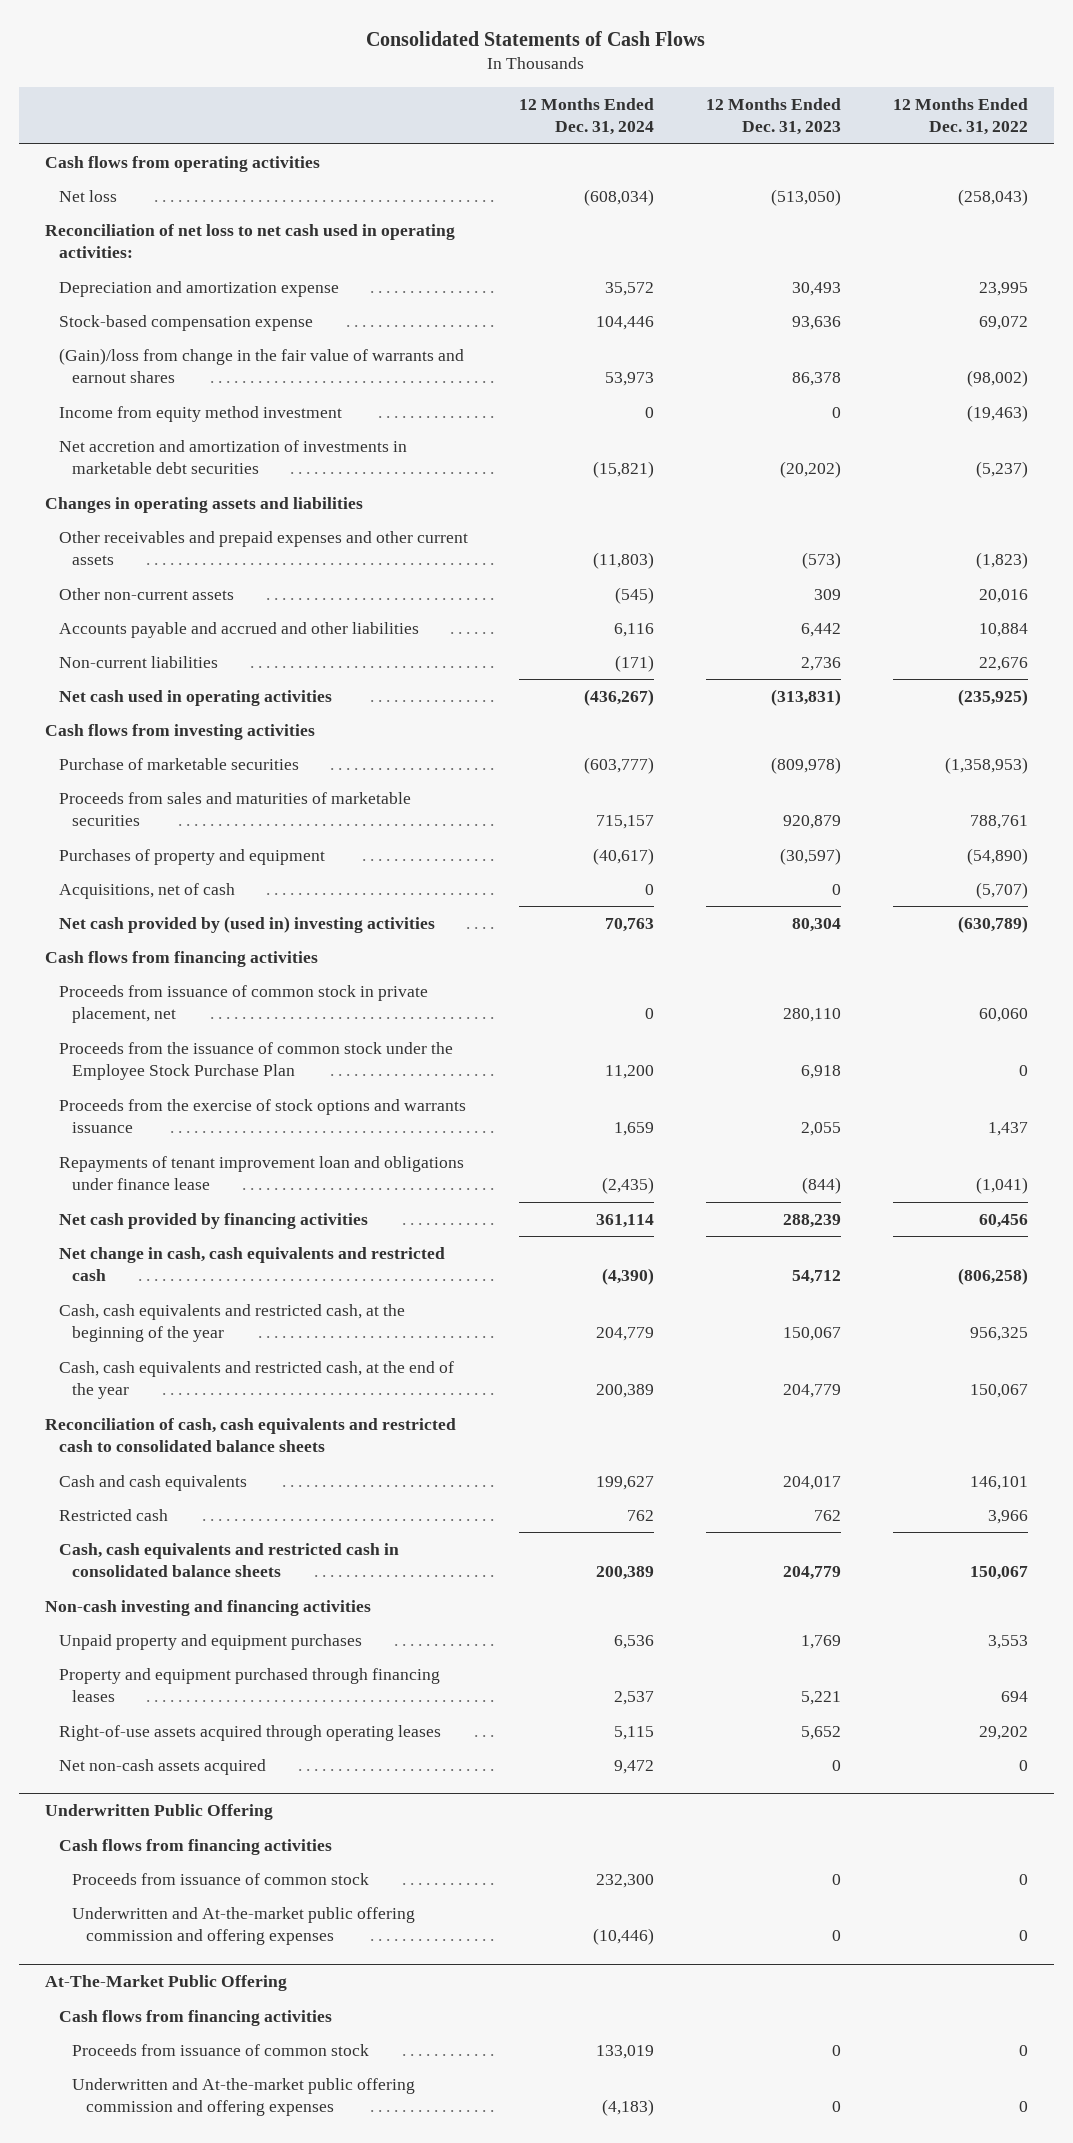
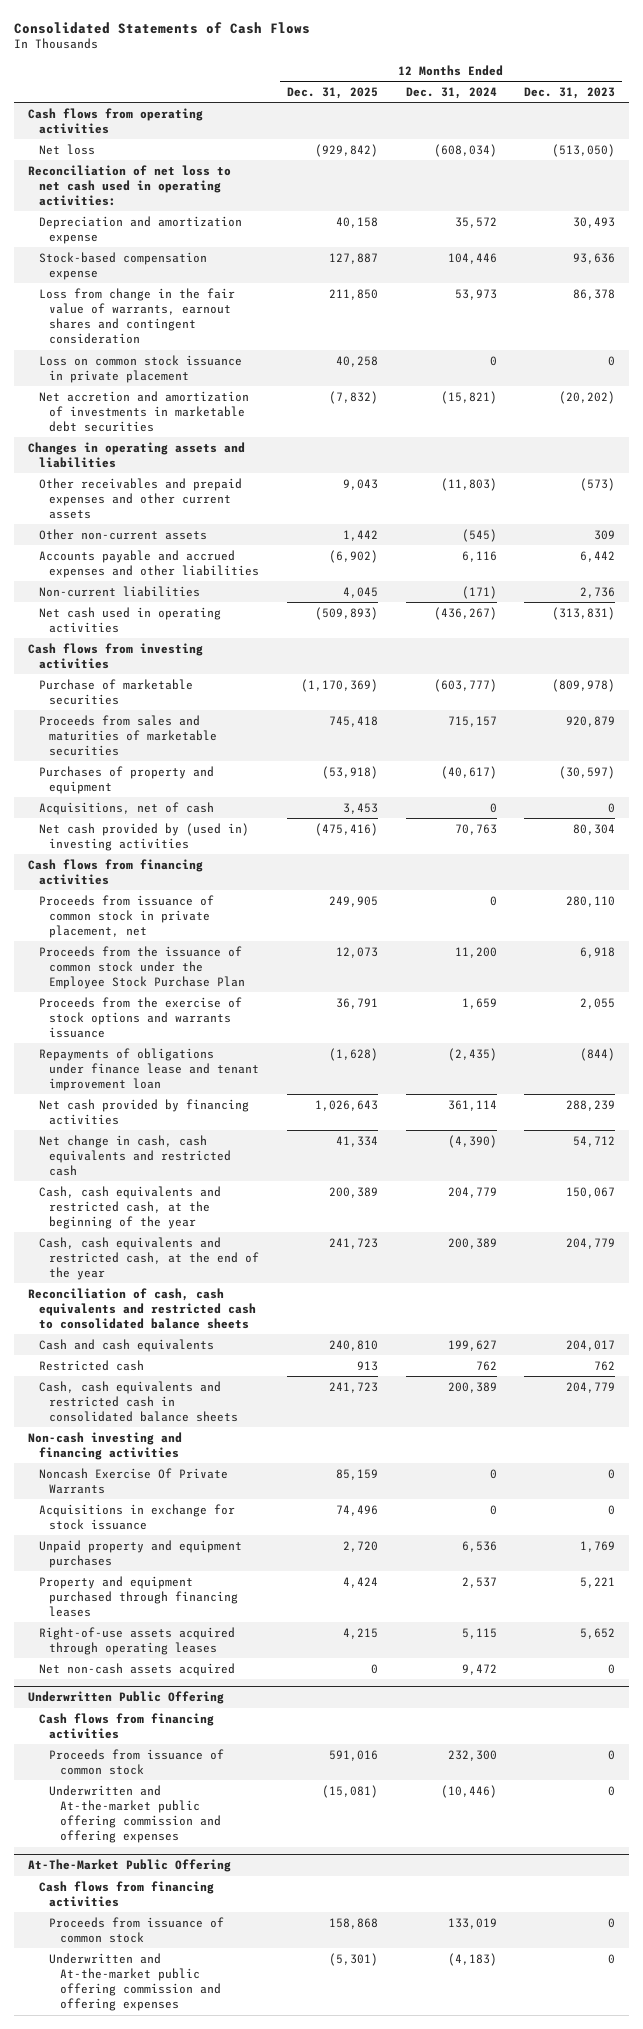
[892,97,1028,136] 12 Months Ended Dec. 31, 2022 -> none
none -> [286,86,378,99] Dec. 31, 2025
[58,405,342,422] Income from equity method investment -> none
[58,347,464,384] (Gain)/loss from change in the fair value of warrants and earnout shares -> [38,287,235,345] Loss from change in the fair value of warrants, earnout shares and contingent consideration
none -> [38,354,242,383] Loss on common stock issuance in private placement
[58,621,419,638] Accounts payable and accrued and other liabilities -> [38,549,260,578] Accounts payable and accrued expenses and other liabilities
[58,1155,464,1191] Repayments of tenant improvement loan and obligations under finance lease -> [38,1047,260,1092] Repayments of obligations under finance lease and tenant improvement loan
none -> [38,1467,228,1494] Noncash Exercise Of Private Warrants
none -> [38,1503,235,1530] Acquisitions in exchange for stock issuance

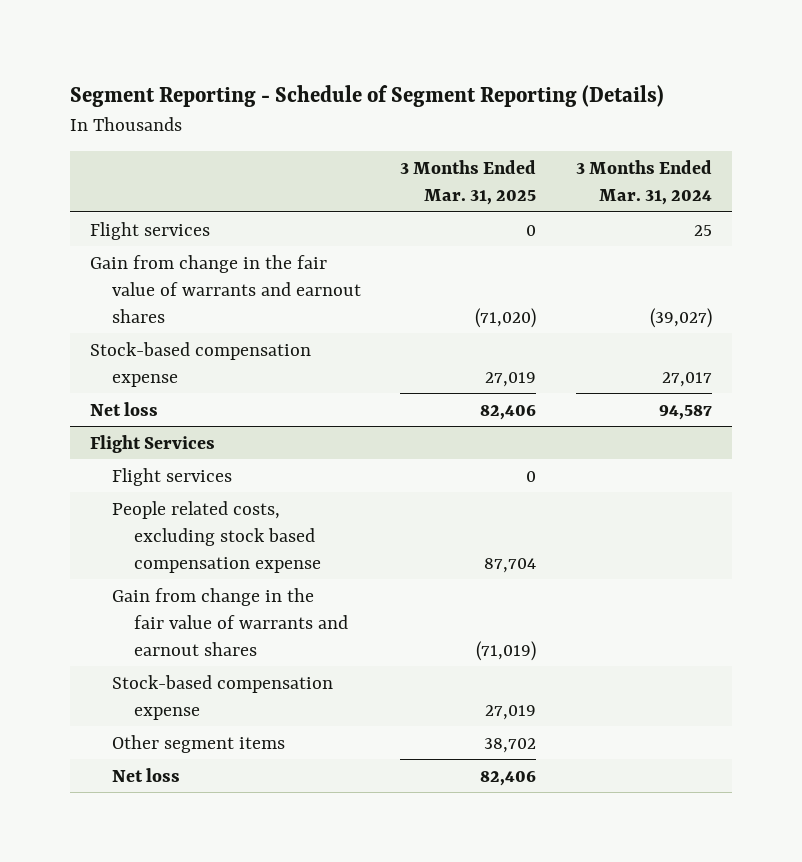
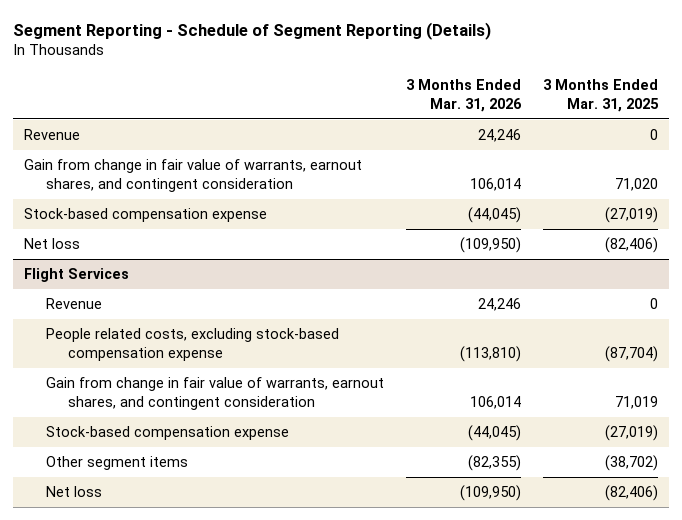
[575,159,712,206] 3 Months Ended Mar. 31, 2024 -> none
none -> [405,78,522,112] 3 Months Ended Mar. 31, 2026
[89,221,210,240] Flight services -> [24,129,81,141] Revenue
[89,254,361,323] Gain from change in the fair value of warrants and earnout shares -> [24,159,363,192] Gain from change in fair value of warrants, earnout shares, and contingent consideration
[475,307,537,328] (71,020) -> [614,177,658,191] 71,020
[485,371,537,387] 27,019 -> [604,207,658,224] (27,019)
[480,404,537,420] 82,406 -> [604,237,658,254] (82,406)
[111,467,232,486] Flight services -> [46,298,103,310] Revenue
[111,500,321,573] People related costs, excluding stock based compensation expense -> [46,328,340,361] People related costs, excluding stock-based compensation expense
[484,557,537,573] 87,704 -> [604,345,658,362] (87,704)
[111,587,348,656] Gain from change in the fair value of warrants and earnout shares -> [46,377,385,410] Gain from change in fair value of warrants, earnout shares, and contingent consideration
[476,640,537,661] (71,019) -> [614,395,658,409] 71,019
[485,704,537,720] 27,019 -> [604,425,658,442] (27,019)
[484,737,537,753] 38,702 -> [604,455,658,472] (38,702)
[480,770,537,786] 82,406 -> [604,485,658,502] (82,406)

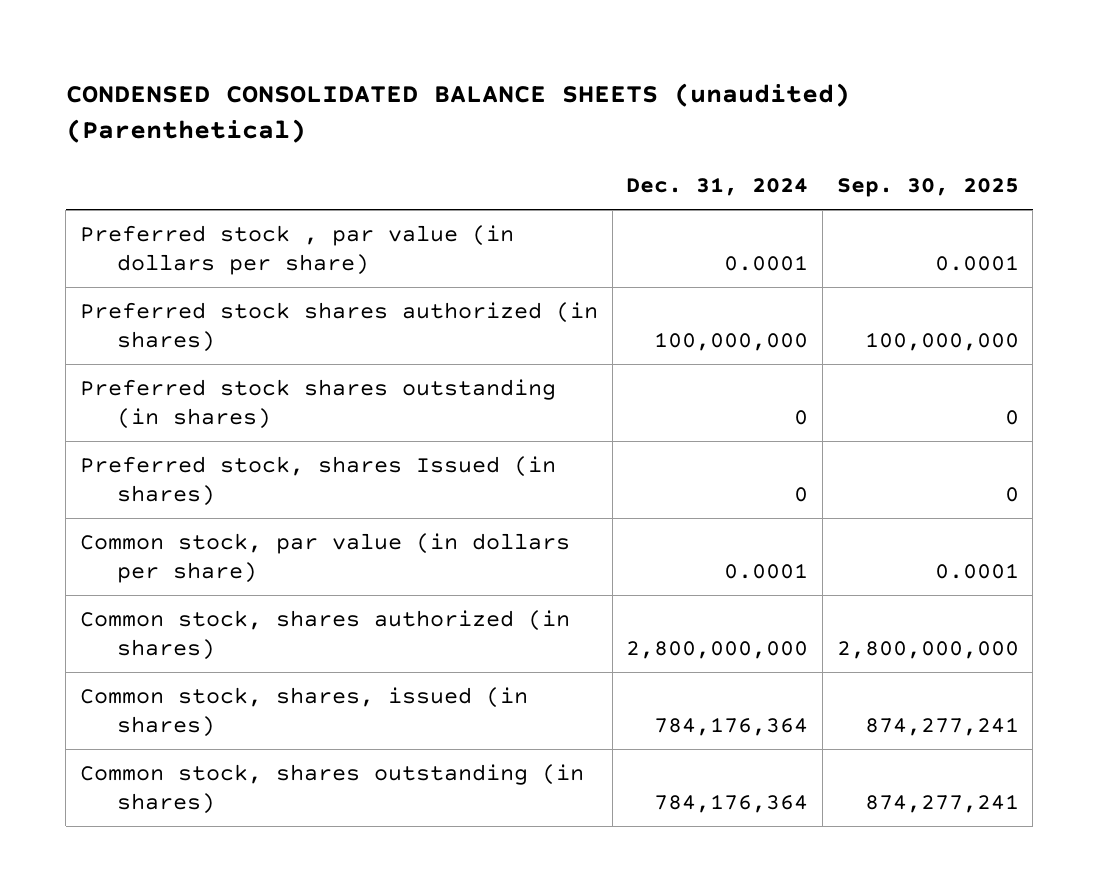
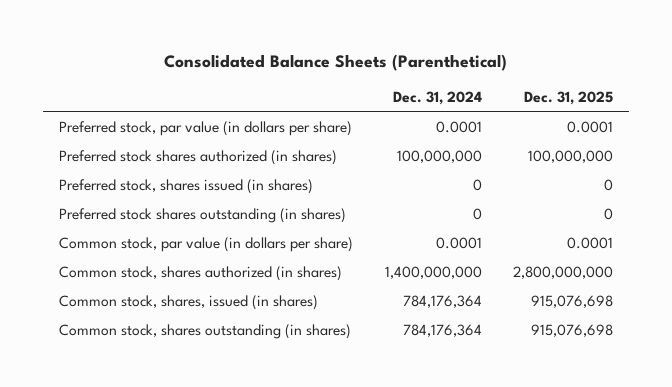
[65,82,850,144] CONDENSED CONSOLIDATED BALANCE SHEETS (unaudited) (Parenthetical) -> [164,53,508,71] Consolidated Balance Sheets (Parenthetical)
[836,178,1019,198] Sep. 30, 2025 -> none
none -> [524,90,614,105] Dec. 31, 2025
[79,224,514,275] Preferred stock , par value (in dollars per share) -> [59,120,353,136] Preferred stock, par value (in dollars per share)
none -> [59,178,314,194] Preferred stock, shares issued (in shares)
[79,455,556,506] Preferred stock, shares Issued (in shares) -> none
[626,640,809,659] 2,800,000,000 -> [384,265,482,279] 1,400,000,000

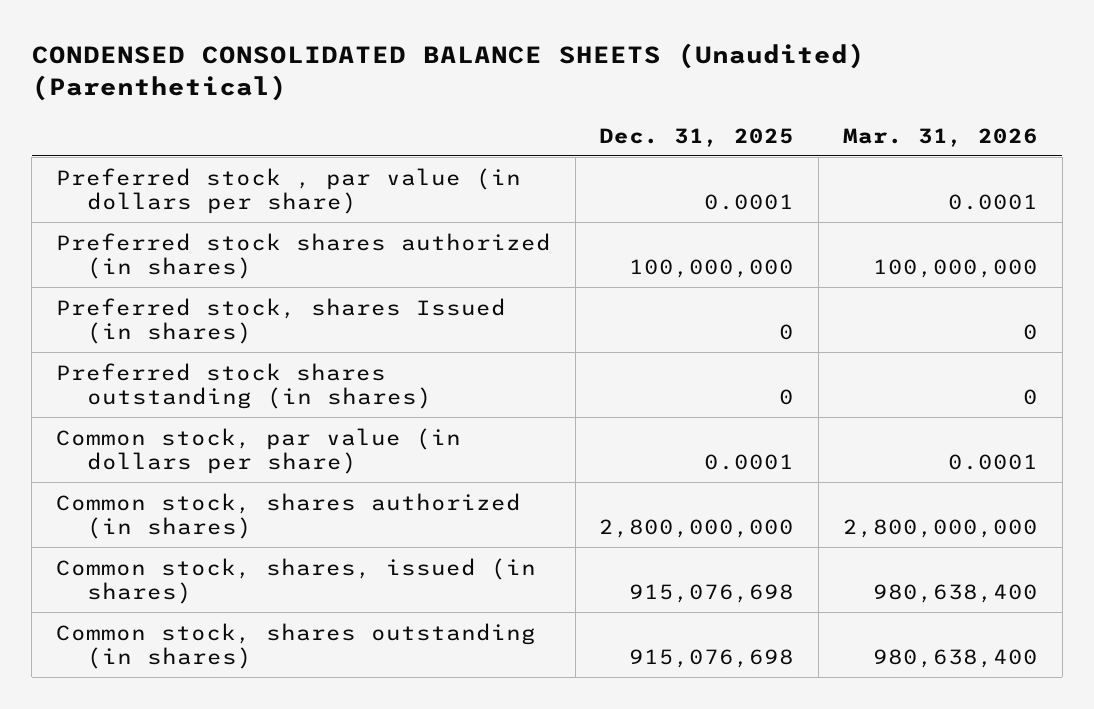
[164,53,508,71] Consolidated Balance Sheets (Parenthetical) -> [31,43,865,101] CONDENSED CONSOLIDATED BALANCE SHEETS (Unaudited) (Parenthetical)
[392,90,482,105] Dec. 31, 2024 -> none
none -> [842,127,1038,147] Mar. 31, 2026
[59,120,353,136] Preferred stock, par value (in dollars per share) -> [55,167,521,215] Preferred stock , par value (in dollars per share)
[59,178,314,194] Preferred stock, shares issued (in shares) -> [55,297,506,345] Preferred stock, shares Issued (in shares)

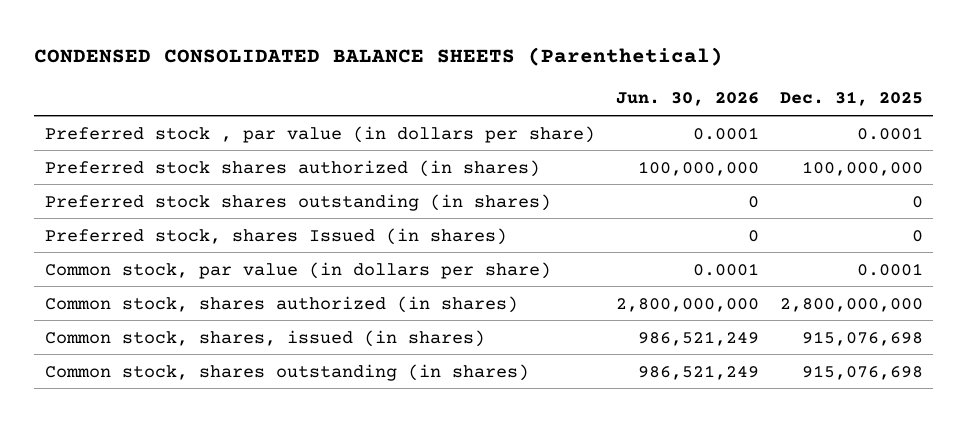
[31,43,865,101] CONDENSED CONSOLIDATED BALANCE SHEETS (Unaudited) (Parenthetical) -> [33,47,723,67] CONDENSED CONSOLIDATED BALANCE SHEETS (Parenthetical)
[842,127,1038,147] Mar. 31, 2026 -> none
none -> [615,92,759,107] Jun. 30, 2026
[55,297,506,345] Preferred stock, shares Issued (in shares) -> [44,227,507,245] Preferred stock, shares Issued (in shares)

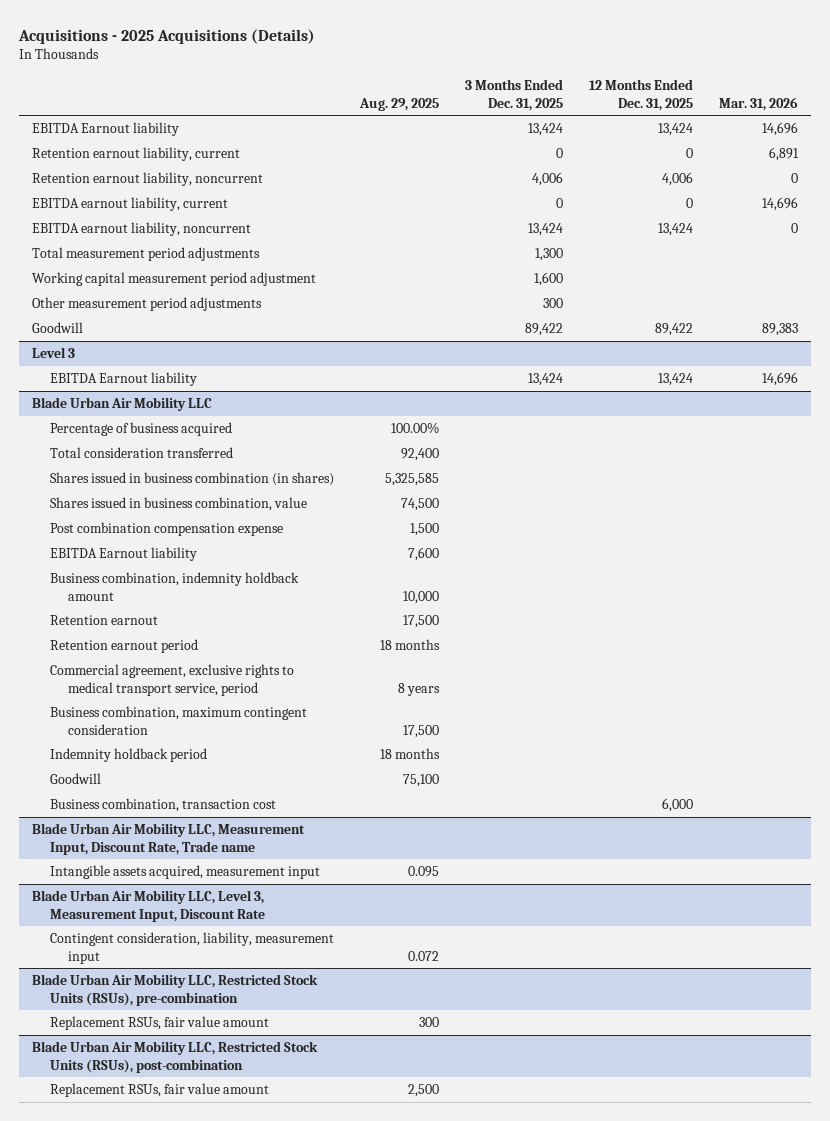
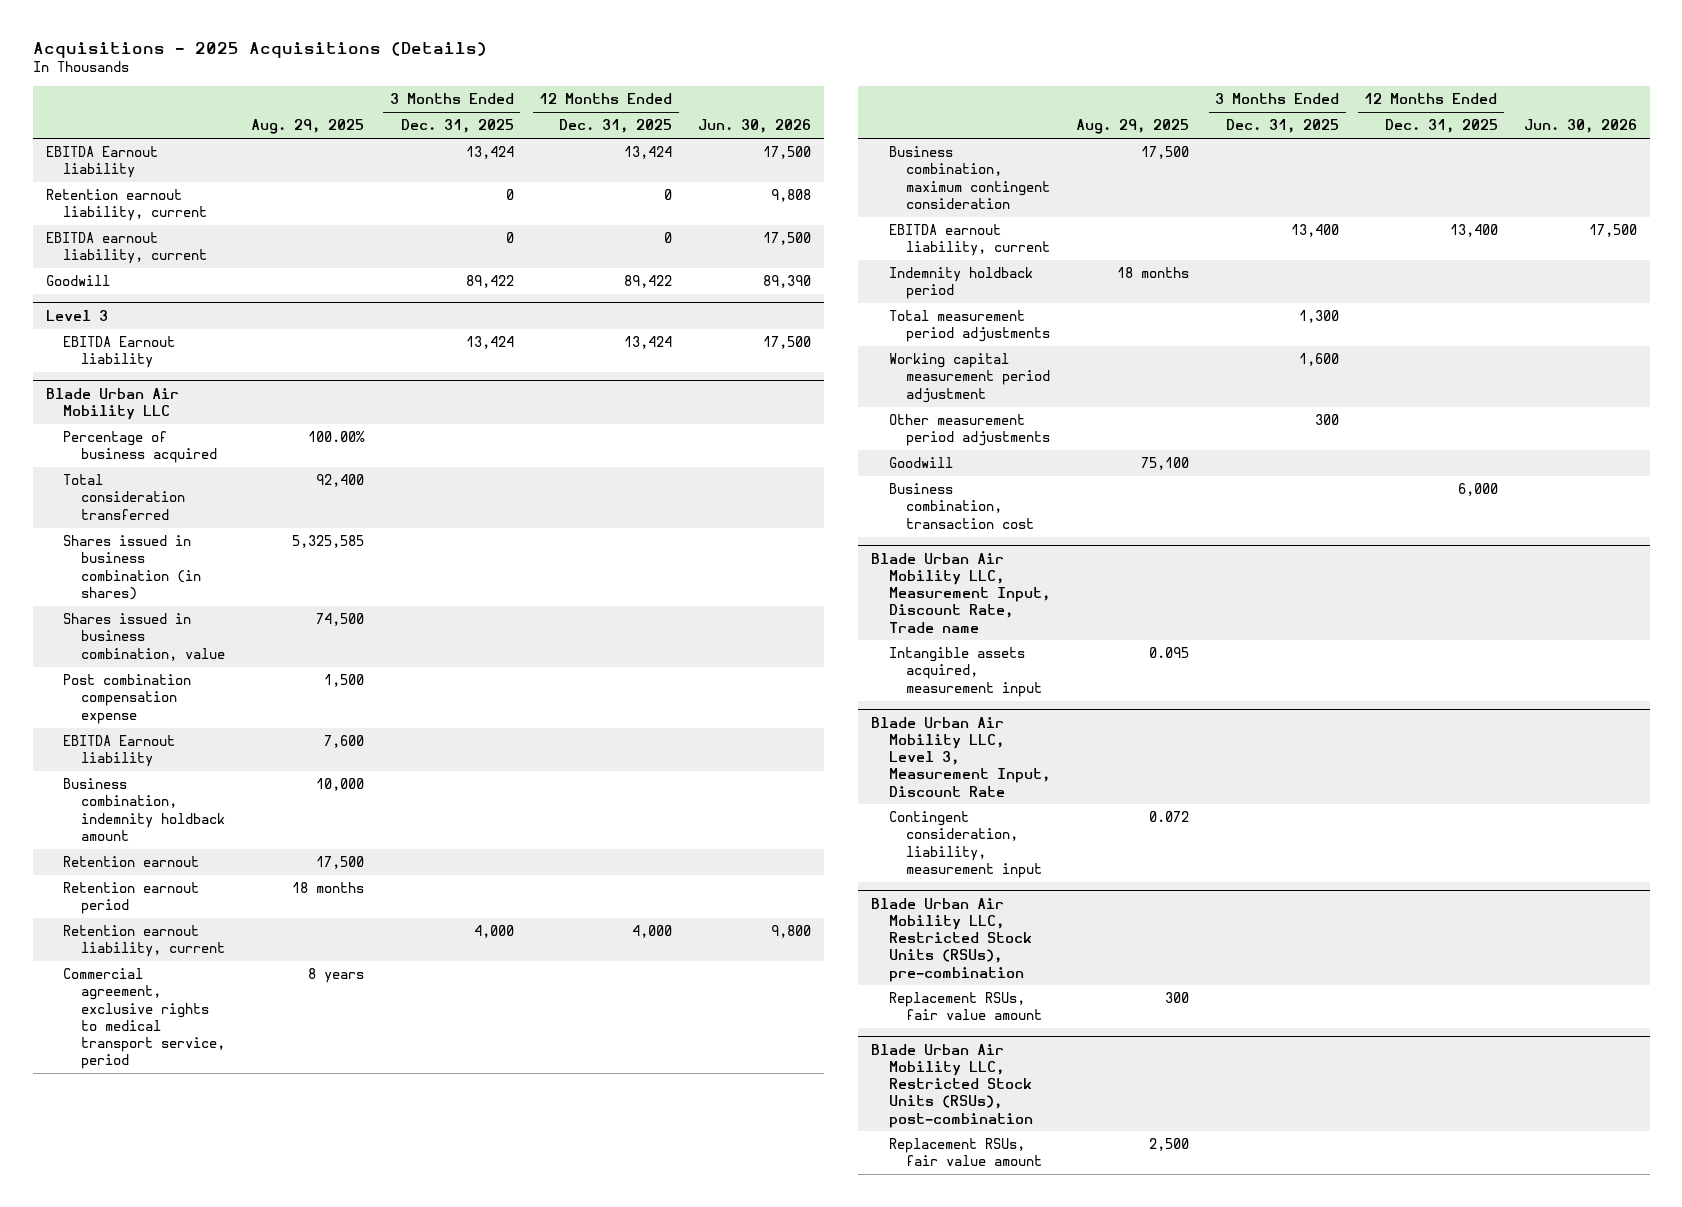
[718,96,798,111] Mar. 31, 2026 -> none
none -> [698,119,812,134] Jun. 30, 2026
[32,172,264,187] Retention earnout liability, noncurrent -> none
[32,222,252,237] EBITDA earnout liability, noncurrent -> none
[32,247,261,262] Total measurement period adjustments -> none
[32,272,317,287] Working capital measurement period adjustment -> none
[32,297,263,312] Other measurement period adjustments -> none
none -> [63,925,225,958] Retention earnout liability, current
none -> [888,224,1051,257] EBITDA earnout liability, current
none -> [888,310,1051,343] Total measurement period adjustments
none -> [888,353,1051,403] Working capital measurement period adjustment
none -> [888,414,1051,447] Other measurement period adjustments

